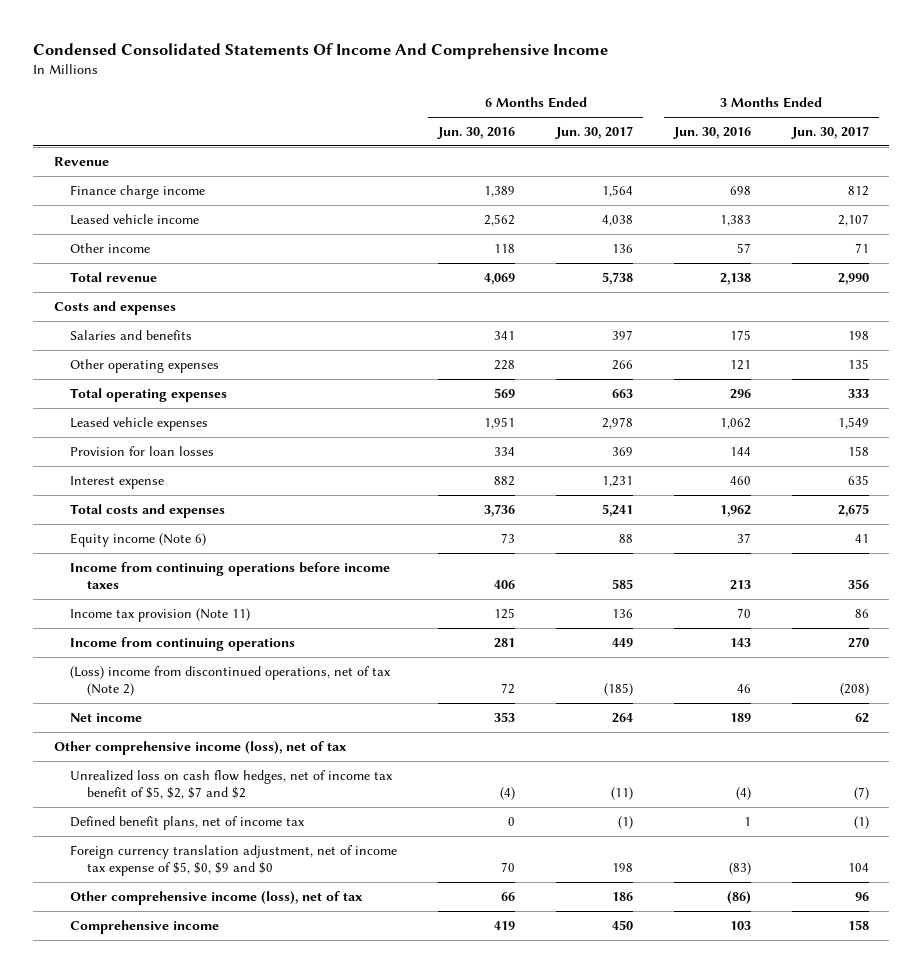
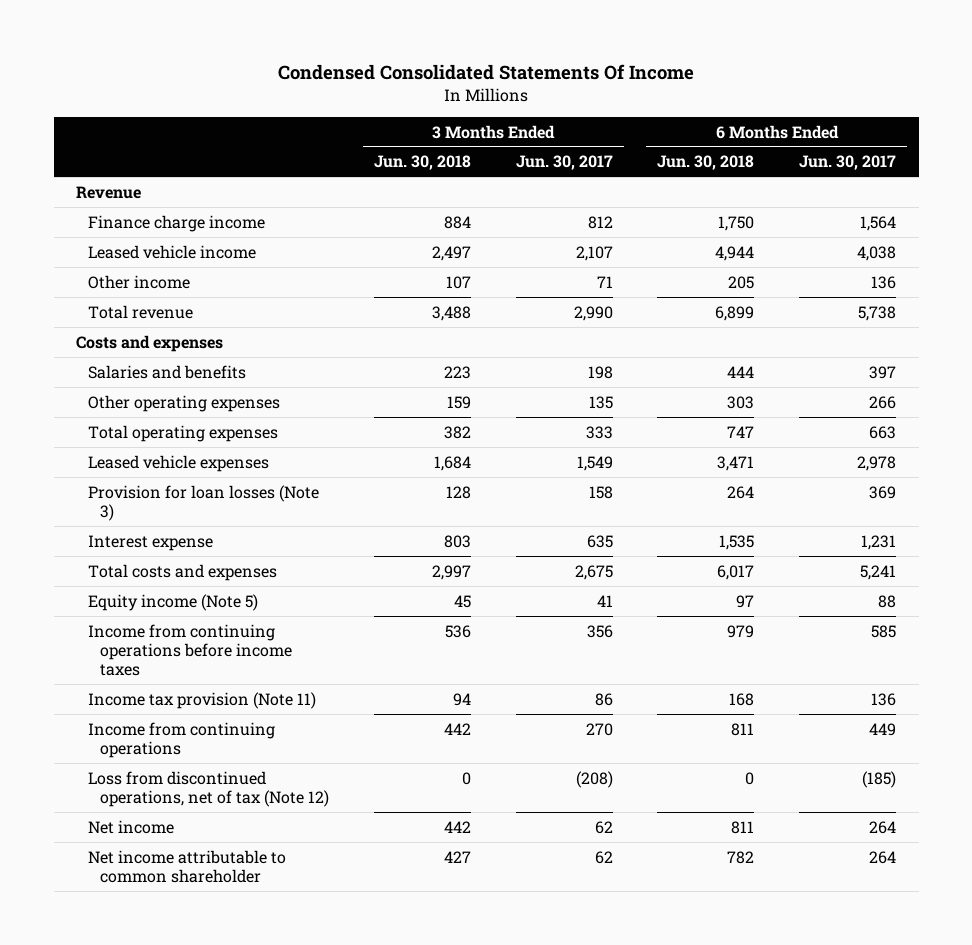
[33,43,609,60] Condensed Consolidated Statements Of Income And Comprehensive Income -> [278,64,695,81] Condensed Consolidated Statements Of Income
[437,126,516,139] Jun. 30, 2016 -> none
[672,126,751,139] Jun. 30, 2016 -> none
none -> [373,155,471,171] Jun. 30, 2018
none -> [657,155,755,171] Jun. 30, 2018
[70,445,215,456] Provision for loan losses -> [88,484,320,521] Provision for loan losses (Note 3)
[70,532,207,547] Equity income (Note 6) -> [88,593,259,611] Equity income (Note 5)
[70,665,392,697] (Loss) income from discontinued operations, net of tax (Note 2) -> [88,770,330,807] Loss from discontinued operations, net of tax (Note 12)
[53,740,347,755] Other comprehensive income (loss), net of tax -> none
[70,769,394,800] Unrealized loss on cash flow hedges, net of income tax benefit of $5, $2, $7 and $2 -> none
[70,815,306,830] Defined benefit plans, net of income tax -> none
[70,844,398,877] Foreign currency translation adjustment, net of income tax expense of $5, $0, $9 and $0 -> none
[70,890,364,905] Other comprehensive income (loss), net of tax -> none
[70,919,220,934] Comprehensive income -> none
none -> [88,849,287,883] Net income attributable to common shareholder

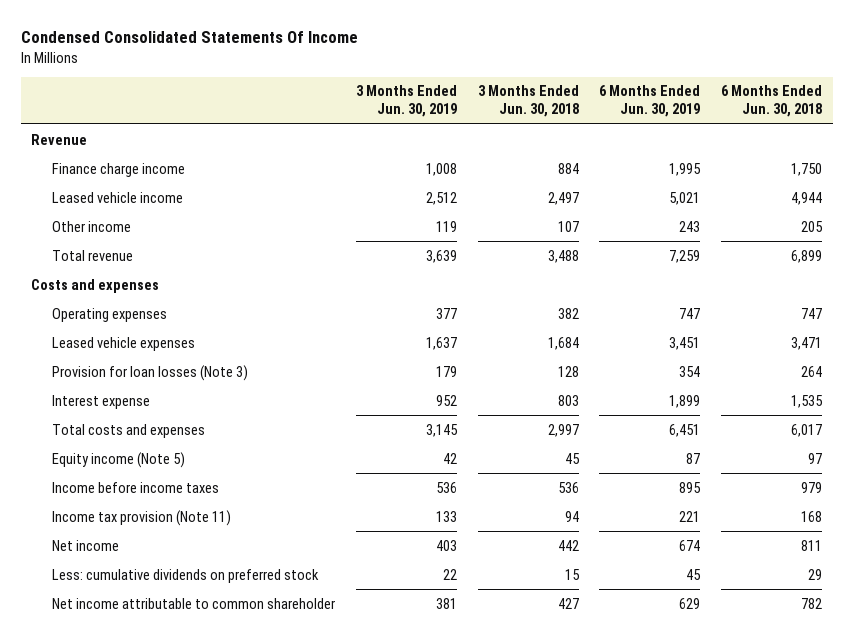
[515,155,613,171] Jun. 30, 2017 -> none
[799,155,897,171] Jun. 30, 2017 -> none
none -> [355,85,457,118] 3 Months Ended Jun. 30, 2019
none -> [599,85,701,118] 6 Months Ended Jun. 30, 2019
[88,364,247,379] Salaries and benefits -> none
[88,394,281,412] Other operating expenses -> none
[88,424,279,442] Total operating expenses -> [51,307,167,322] Operating expenses
[88,623,293,676] Income from continuing operations before income taxes -> [51,481,219,493] Income before income taxes
[88,721,276,758] Income from continuing operations -> none
[88,770,330,807] Loss from discontinued operations, net of tax (Note 12) -> none
none -> [51,568,319,583] Less: cumulative dividends on preferred stock

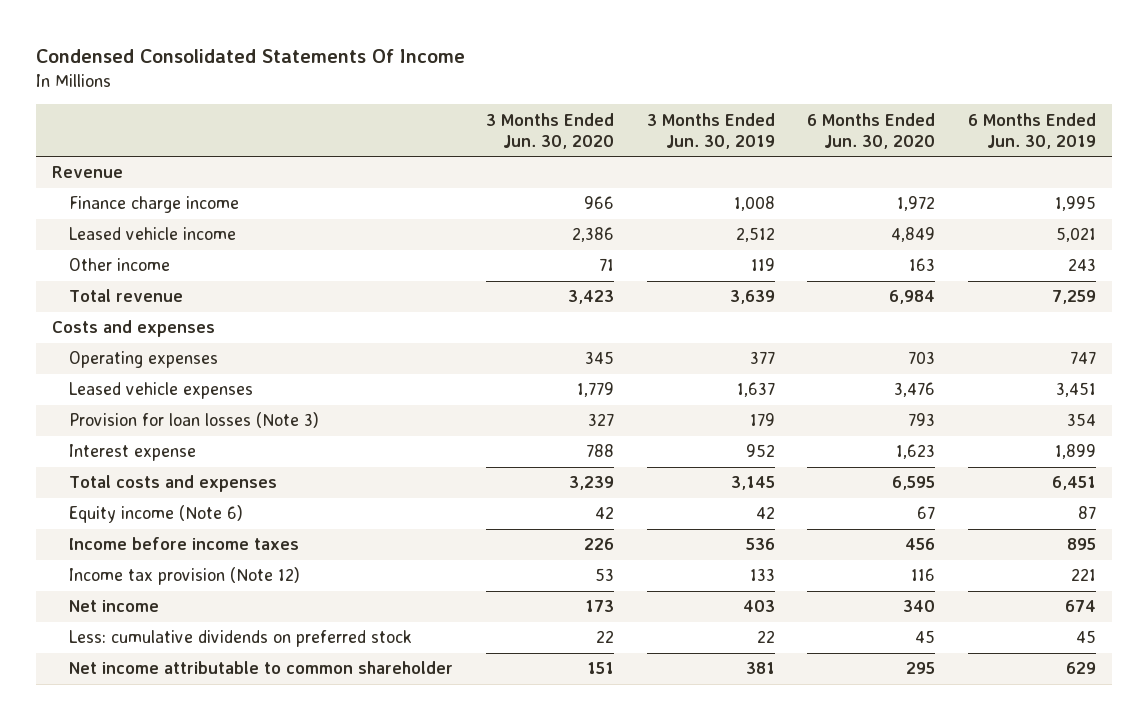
[477,85,579,118] 3 Months Ended Jun. 30, 2018 -> none
[721,85,823,118] 6 Months Ended Jun. 30, 2018 -> none
none -> [486,112,615,149] 3 Months Ended Jun. 30, 2020
none -> [807,112,936,149] 6 Months Ended Jun. 30, 2020
[51,451,185,468] Equity income (Note 5) -> [69,505,244,524] Equity income (Note 6)
[51,509,231,526] Income tax provision (Note 11) -> [69,567,301,586] Income tax provision (Note 12)

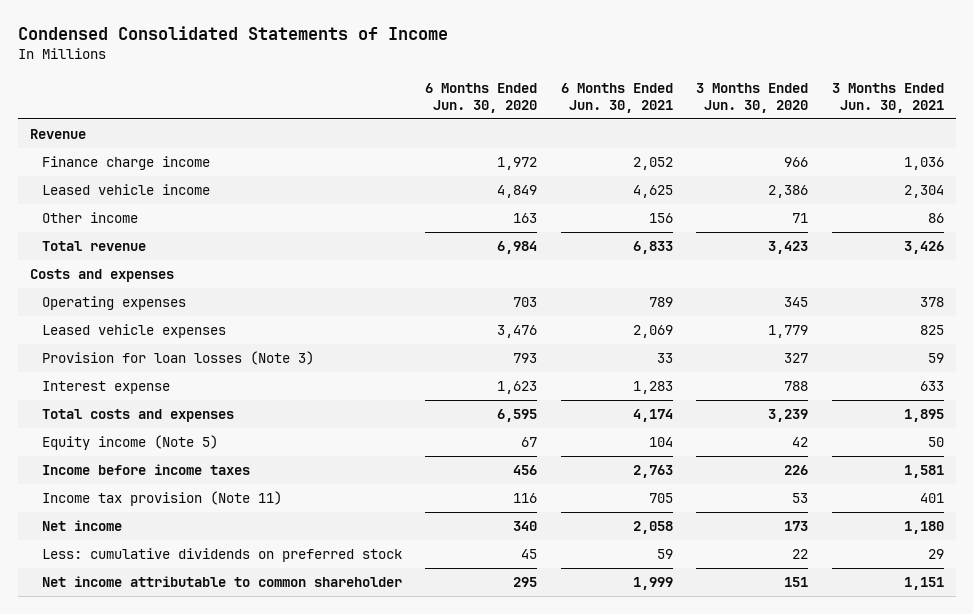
[35,49,465,64] Condensed Consolidated Statements Of Income -> [17,25,448,40] Condensed Consolidated Statements of Income
[646,112,775,149] 3 Months Ended Jun. 30, 2019 -> none
[968,112,1097,149] 6 Months Ended Jun. 30, 2019 -> none
none -> [560,82,673,113] 6 Months Ended Jun. 30, 2021
none -> [831,82,944,113] 3 Months Ended Jun. 30, 2021
[69,505,244,524] Equity income (Note 6) -> [41,435,218,451] Equity income (Note 5)
[69,567,301,586] Income tax provision (Note 12) -> [41,491,282,507] Income tax provision (Note 11)

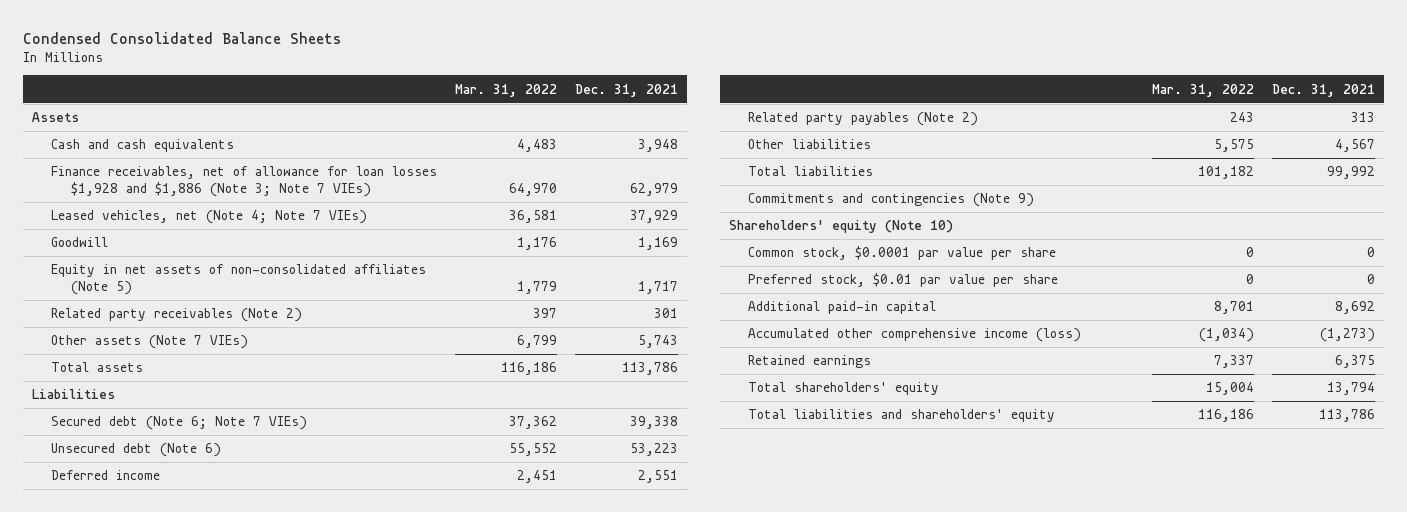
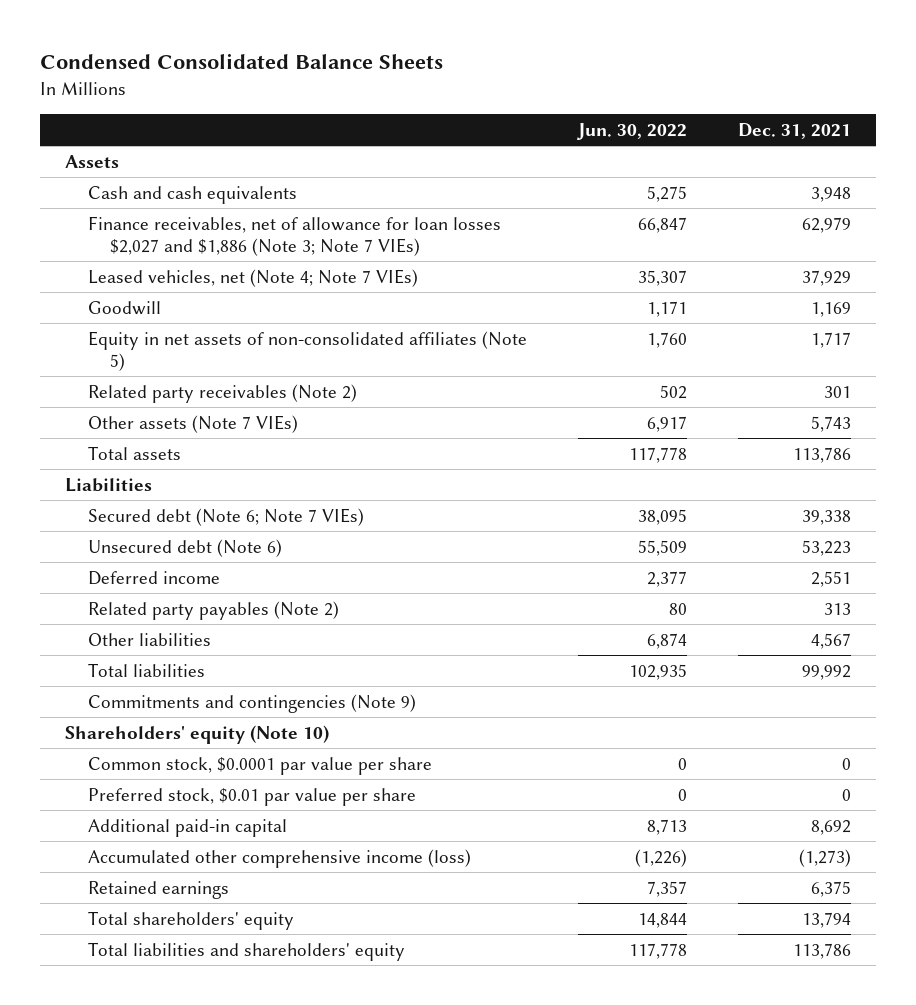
[455,83,558,97] Mar. 31, 2022 -> none
none -> [576,122,687,140] Jun. 30, 2022
[51,166,438,197] Finance receivables, net of allowance for loan losses $1,928 and $1,886 (Note 3; Note 7 VIEs) -> [87,215,501,257] Finance receivables, net of allowance for loan losses $2,027 and $1,886 (Note 3; Note 7 VIEs)

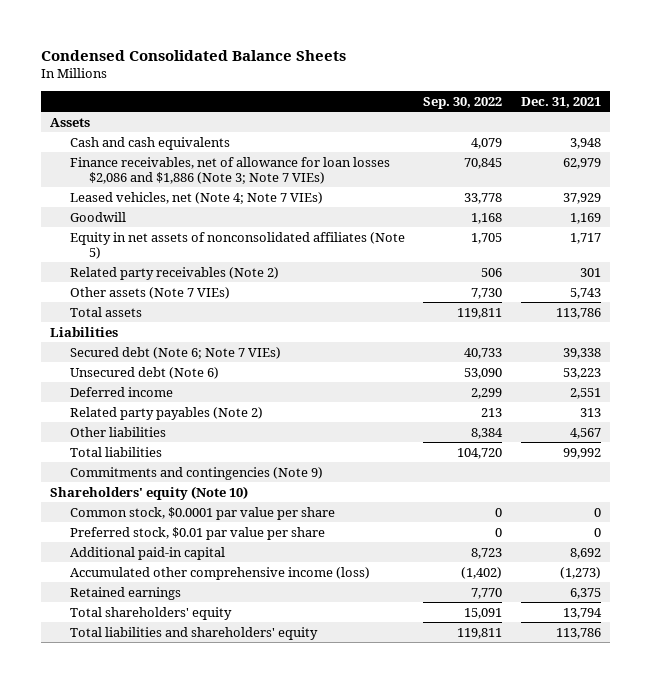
[576,122,687,140] Jun. 30, 2022 -> none
none -> [423,96,503,109] Sep. 30, 2022
[87,215,501,257] Finance receivables, net of allowance for loan losses $2,027 and $1,886 (Note 3; Note 7 VIEs) -> [69,156,390,184] Finance receivables, net of allowance for loan losses $2,086 and $1,886 (Note 3; Note 7 VIEs)
[87,330,527,372] Equity in net assets of non-consolidated affiliates (Note 5) -> [69,231,405,259] Equity in net assets of nonconsolidated affiliates (Note 5)

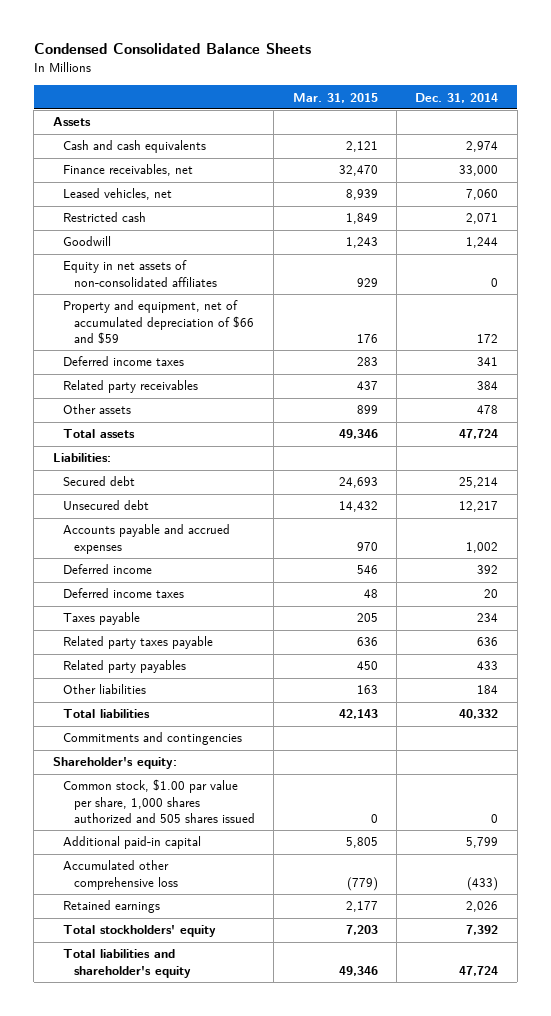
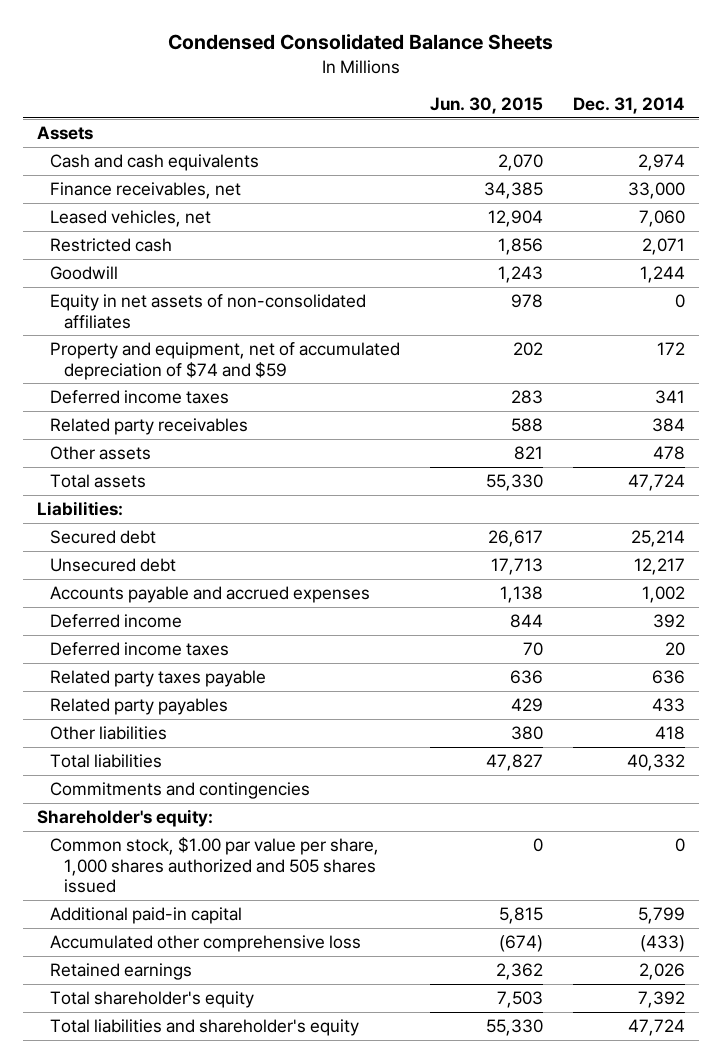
[292,92,378,103] Mar. 31, 2015 -> none
none -> [429,97,543,115] Jun. 30, 2015
[63,300,254,345] Property and equipment, net of accumulated depreciation of $66 and $59 -> [50,341,401,380] Property and equipment, net of accumulated depreciation of $74 and $59
[63,612,141,626] Taxes payable -> none
[477,685,499,695] 184 -> [654,725,685,740] 418
[63,925,217,938] Total stockholders' equity -> [50,990,255,1008] Total shareholder's equity

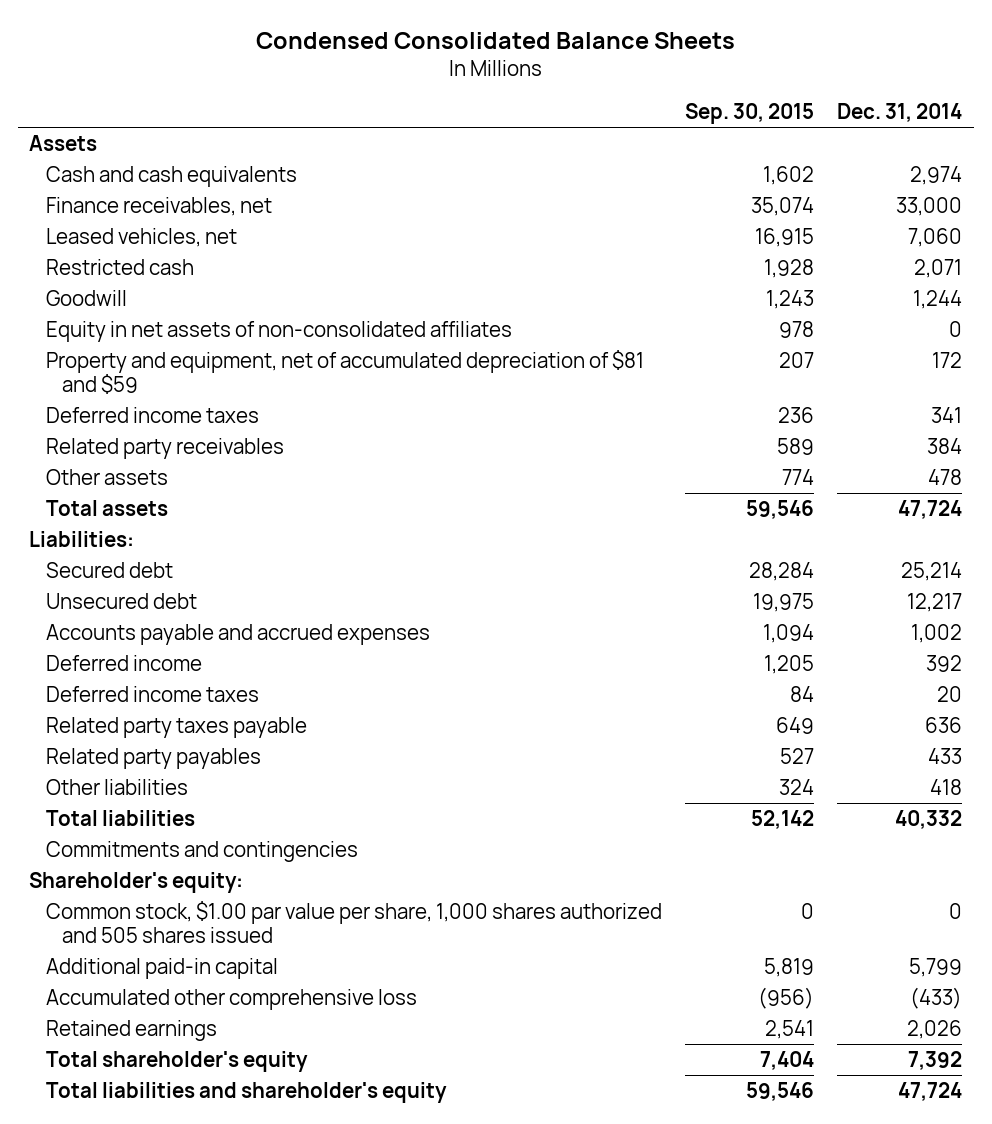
[429,97,543,115] Jun. 30, 2015 -> none
none -> [685,103,815,125] Sep. 30, 2015
[50,341,401,380] Property and equipment, net of accumulated depreciation of $74 and $59 -> [45,349,644,394] Property and equipment, net of accumulated depreciation of $81 and $59

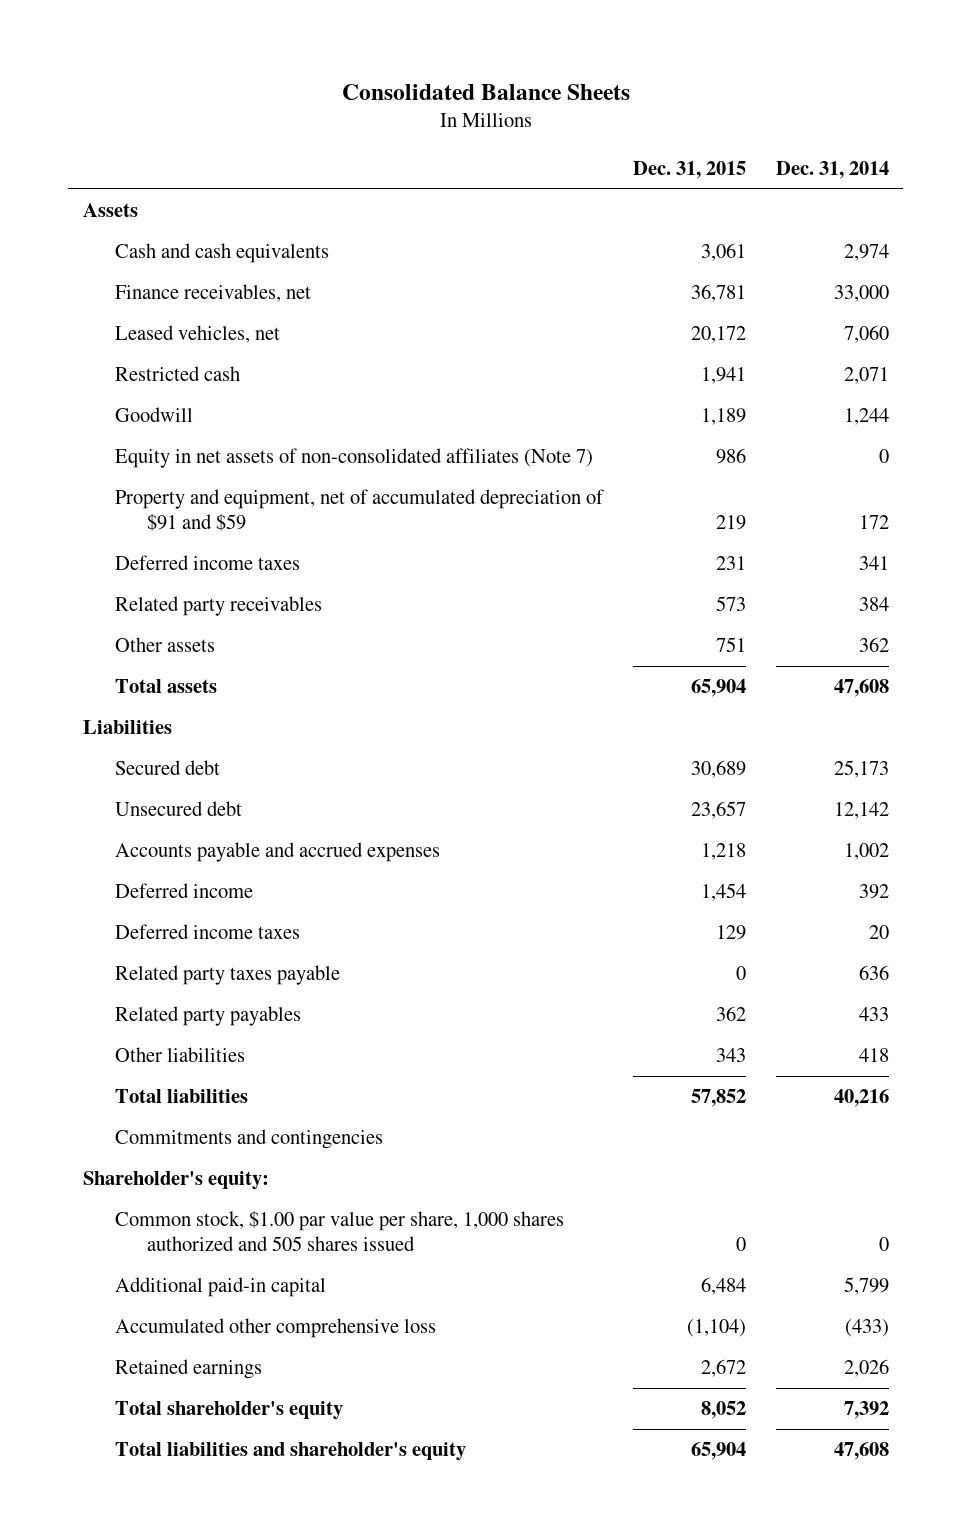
[255,32,735,50] Condensed Consolidated Balance Sheets -> [341,83,630,100] Consolidated Balance Sheets
[685,103,815,125] Sep. 30, 2015 -> none
none -> [632,160,746,179] Dec. 31, 2015
[45,320,512,342] Equity in net assets of non-consolidated affiliates -> [115,448,594,469] Equity in net assets of non-consolidated affiliates (Note 7)
[45,349,644,394] Property and equipment, net of accumulated depreciation of $81 and $59 -> [115,489,605,532] Property and equipment, net of accumulated depreciation of $91 and $59
[928,468,963,485] 478 -> [858,637,889,653] 362
[898,499,963,519] 47,724 -> [833,679,889,698] 47,608
[29,530,135,547] Liabilities: -> [82,720,172,735] Liabilities
[901,561,963,581] 25,214 -> [833,760,889,779] 25,173
[907,592,963,612] 12,217 -> [833,802,889,820] 12,142
[895,809,963,829] 40,332 -> [833,1089,889,1108] 40,216
[898,1081,963,1101] 47,724 -> [833,1442,889,1461] 47,608

